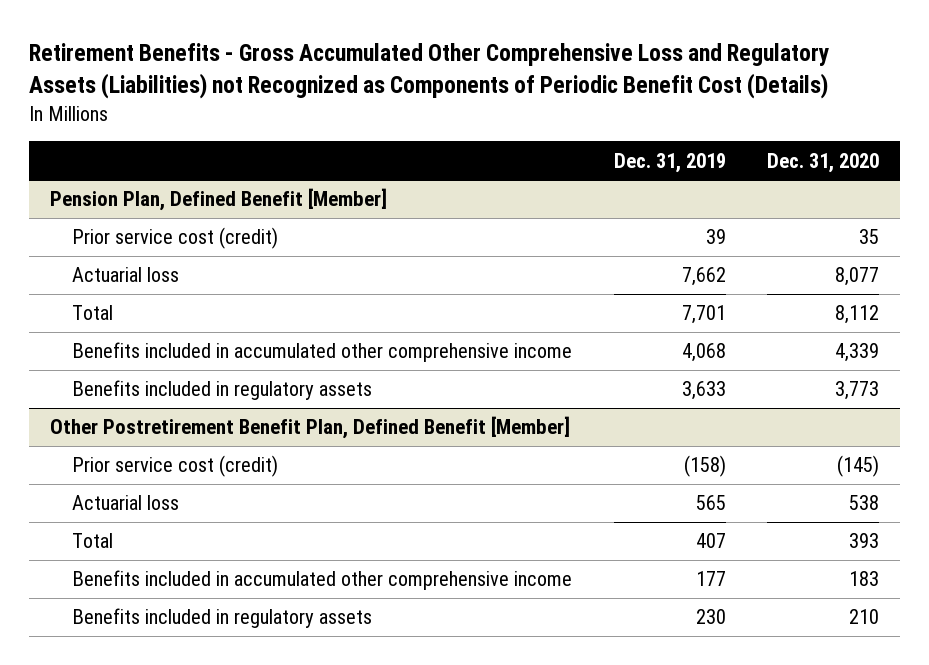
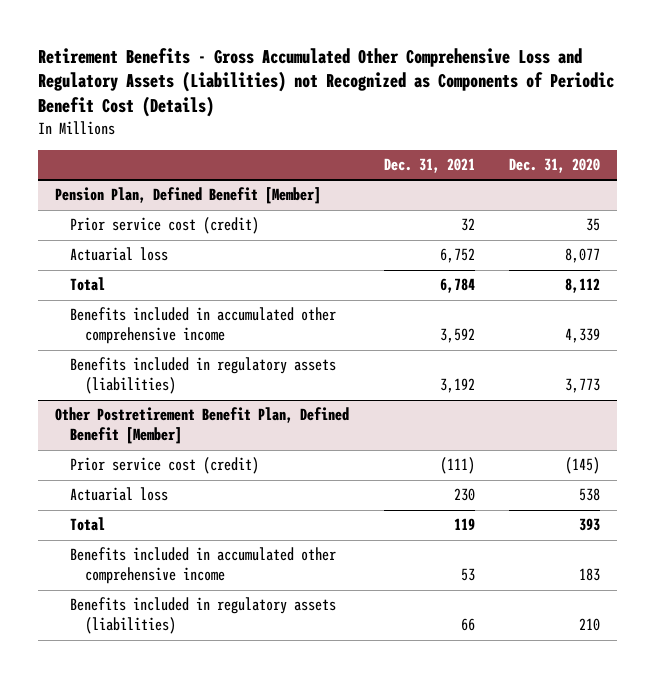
[613,152,726,173] Dec. 31, 2019 -> none
none -> [383,157,475,173] Dec. 31, 2021
[72,380,373,401] Benefits included in regulatory assets -> [69,357,336,395] Benefits included in regulatory assets (liabilities)
[72,608,373,629] Benefits included in regulatory assets -> [69,597,336,635] Benefits included in regulatory assets (liabilities)

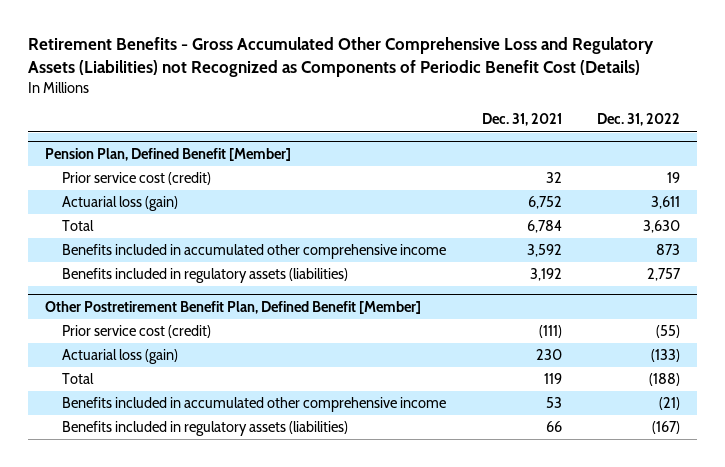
[509,157,601,173] Dec. 31, 2020 -> none
none -> [596,113,680,127] Dec. 31, 2022
[69,247,168,262] Actuarial loss -> [62,196,179,212] Actuarial loss (gain)
[69,487,168,502] Actuarial loss -> [62,349,179,365] Actuarial loss (gain)

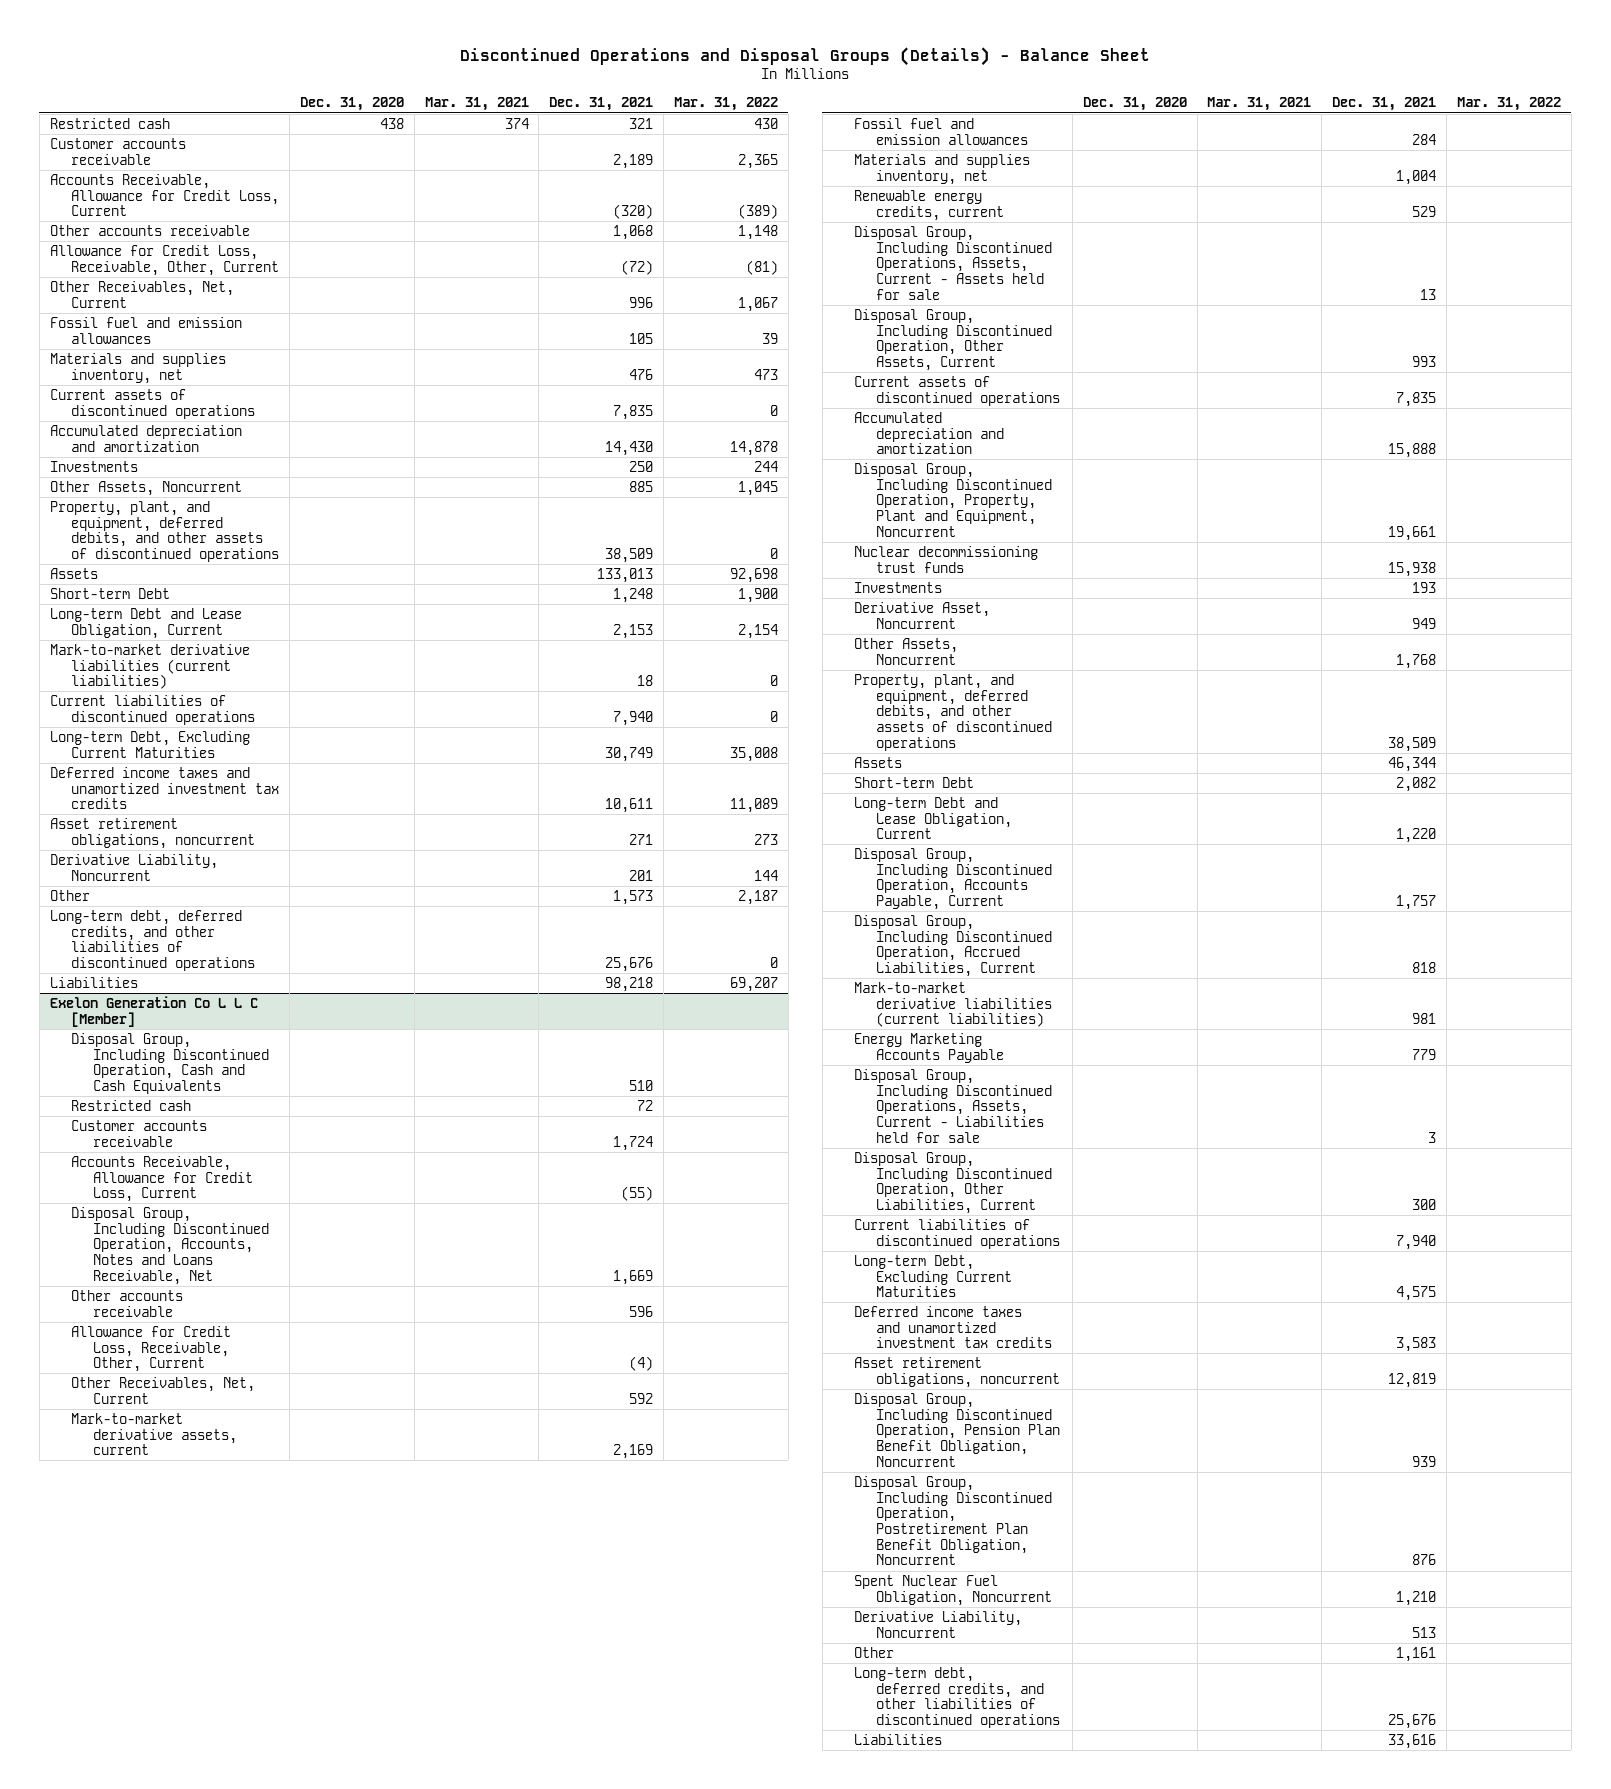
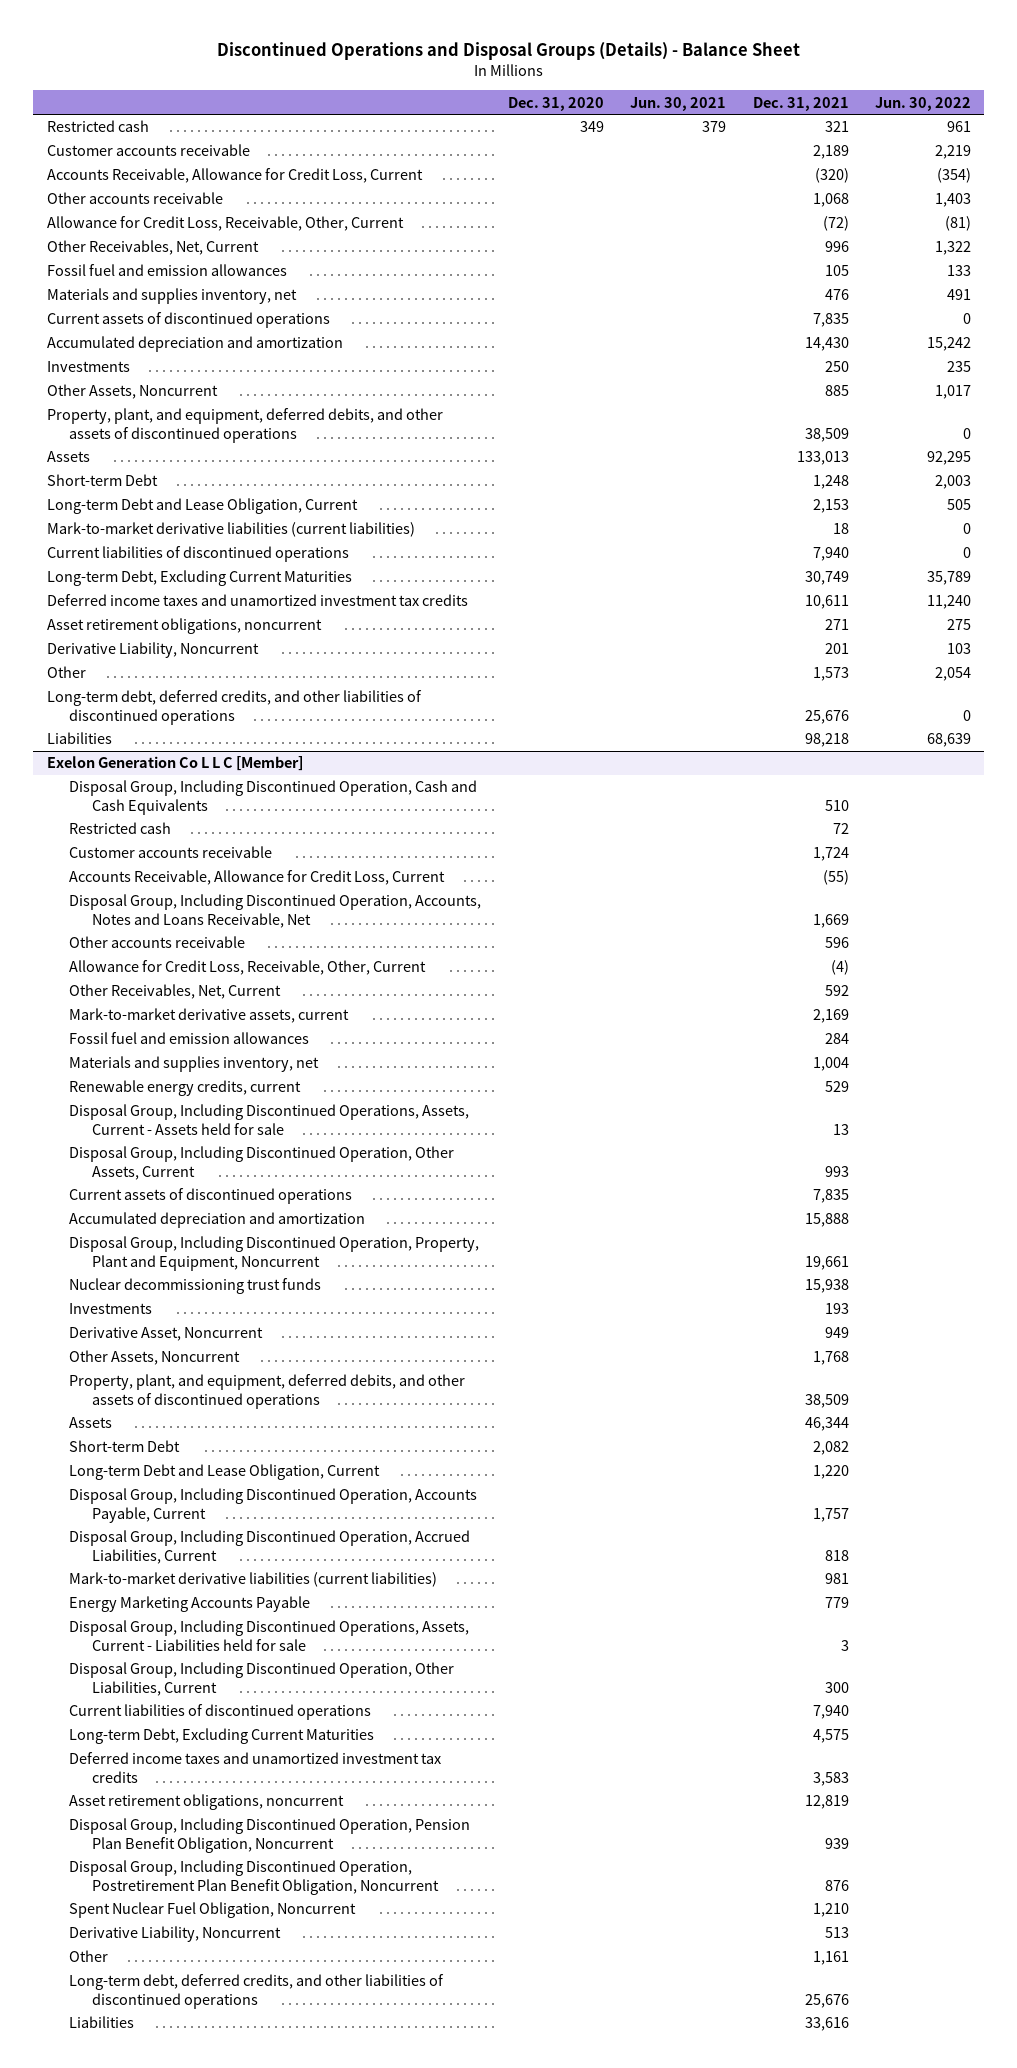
[424,97,529,112] Mar. 31, 2021 -> none
[673,97,778,112] Mar. 31, 2022 -> none
none -> [630,96,727,111] Jun. 30, 2021
none -> [874,96,971,111] Jun. 30, 2022
[380,117,405,129] 438 -> [579,121,604,133] 349

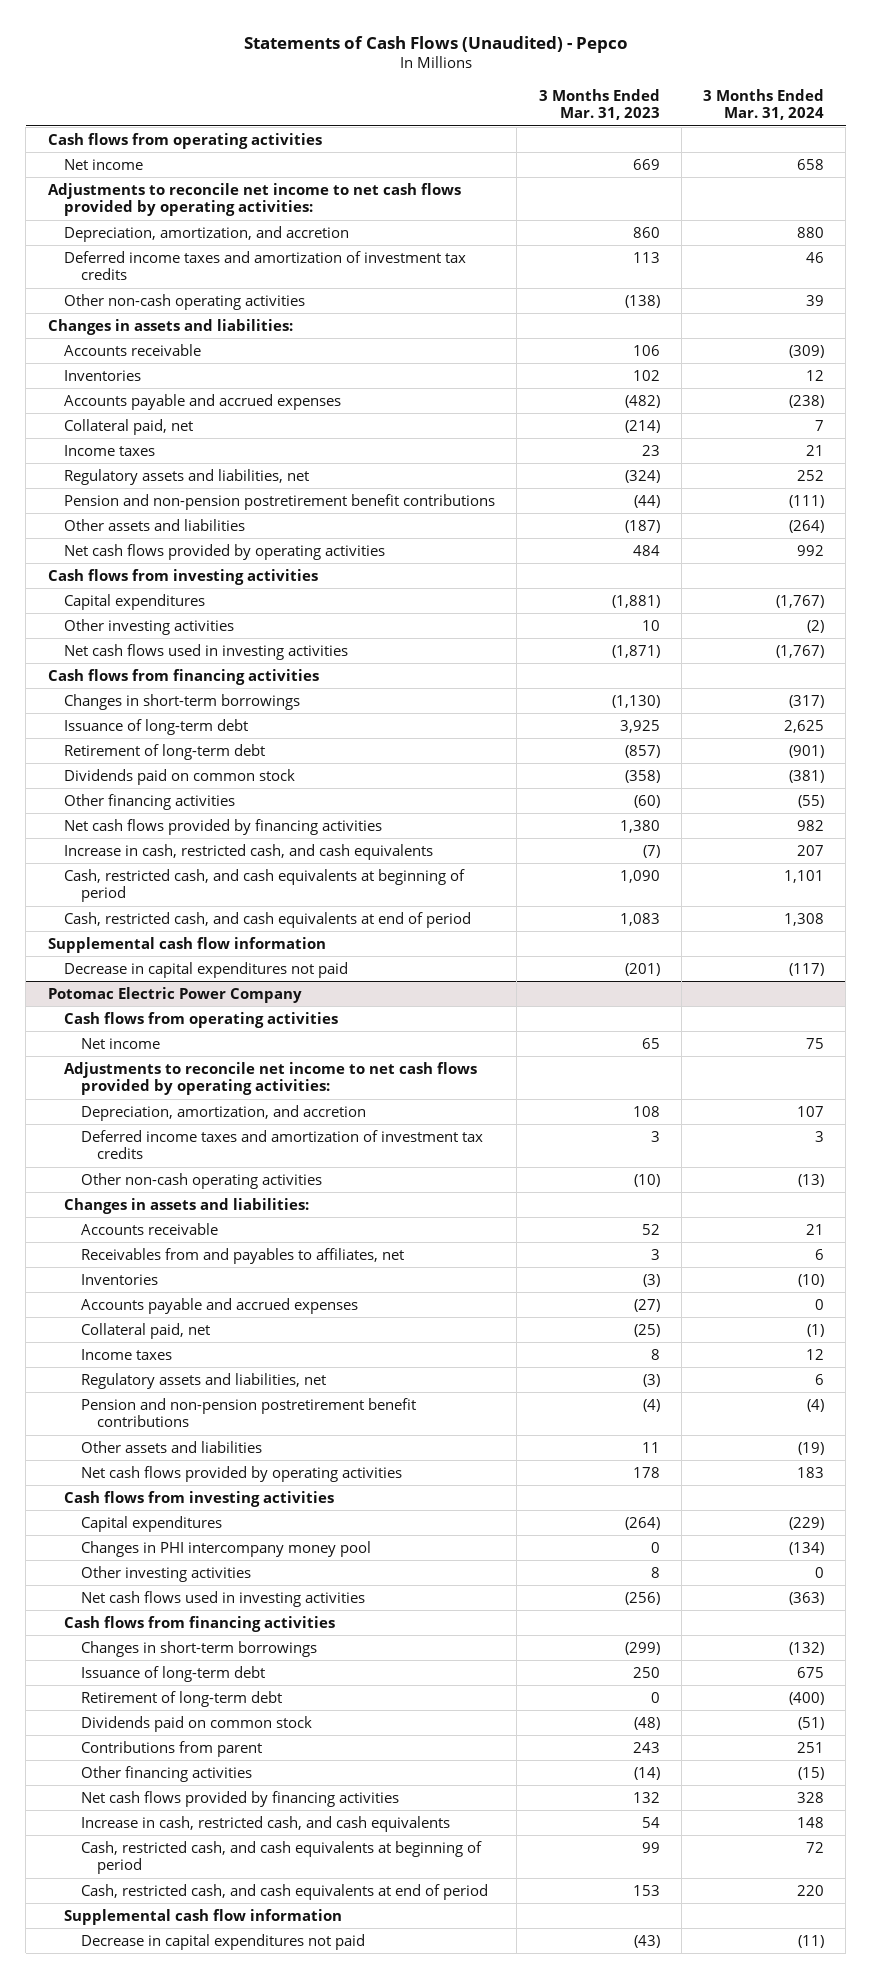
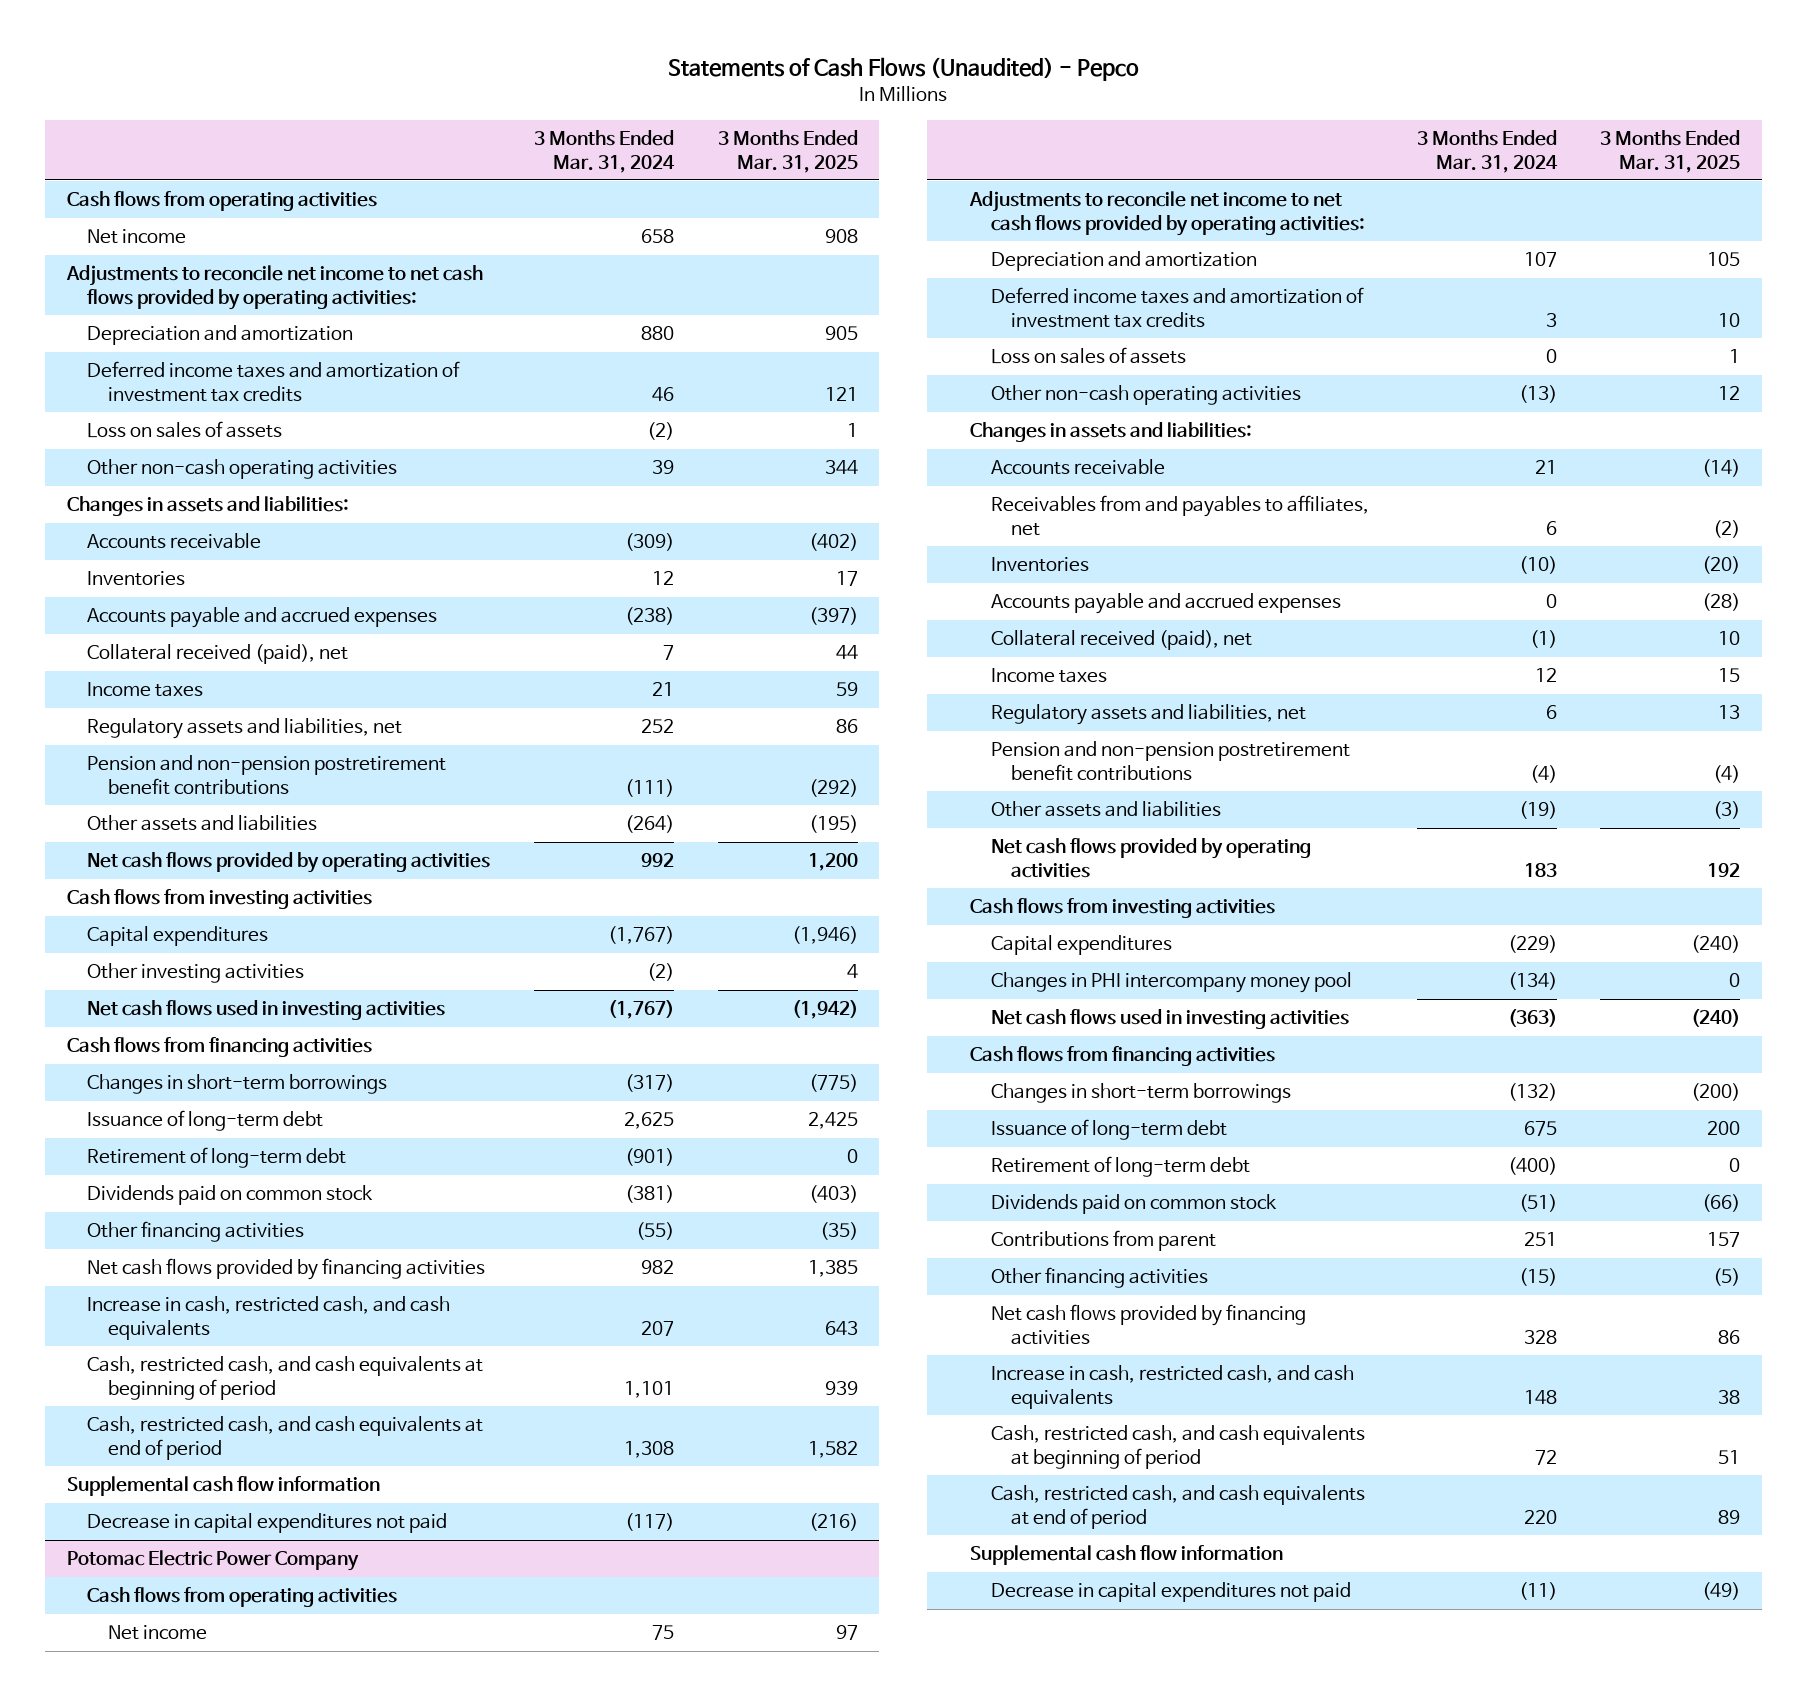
[538,88,660,121] 3 Months Ended Mar. 31, 2023 -> none
none -> [717,130,858,173] 3 Months Ended Mar. 31, 2025
[64,225,350,242] Depreciation, amortization, and accretion -> [87,325,354,346] Depreciation and amortization
none -> [87,421,283,439] Loss on sales of assets
[64,418,194,435] Collateral paid, net -> [87,644,349,665] Collateral received (paid), net
[80,1104,366,1121] Depreciation, amortization, and accretion -> [990,251,1257,272] Depreciation and amortization
none -> [990,347,1186,365] Loss on sales of assets
[80,1322,210,1339] Collateral paid, net -> [990,630,1252,651] Collateral received (paid), net
[80,1565,251,1582] Other investing activities -> none

